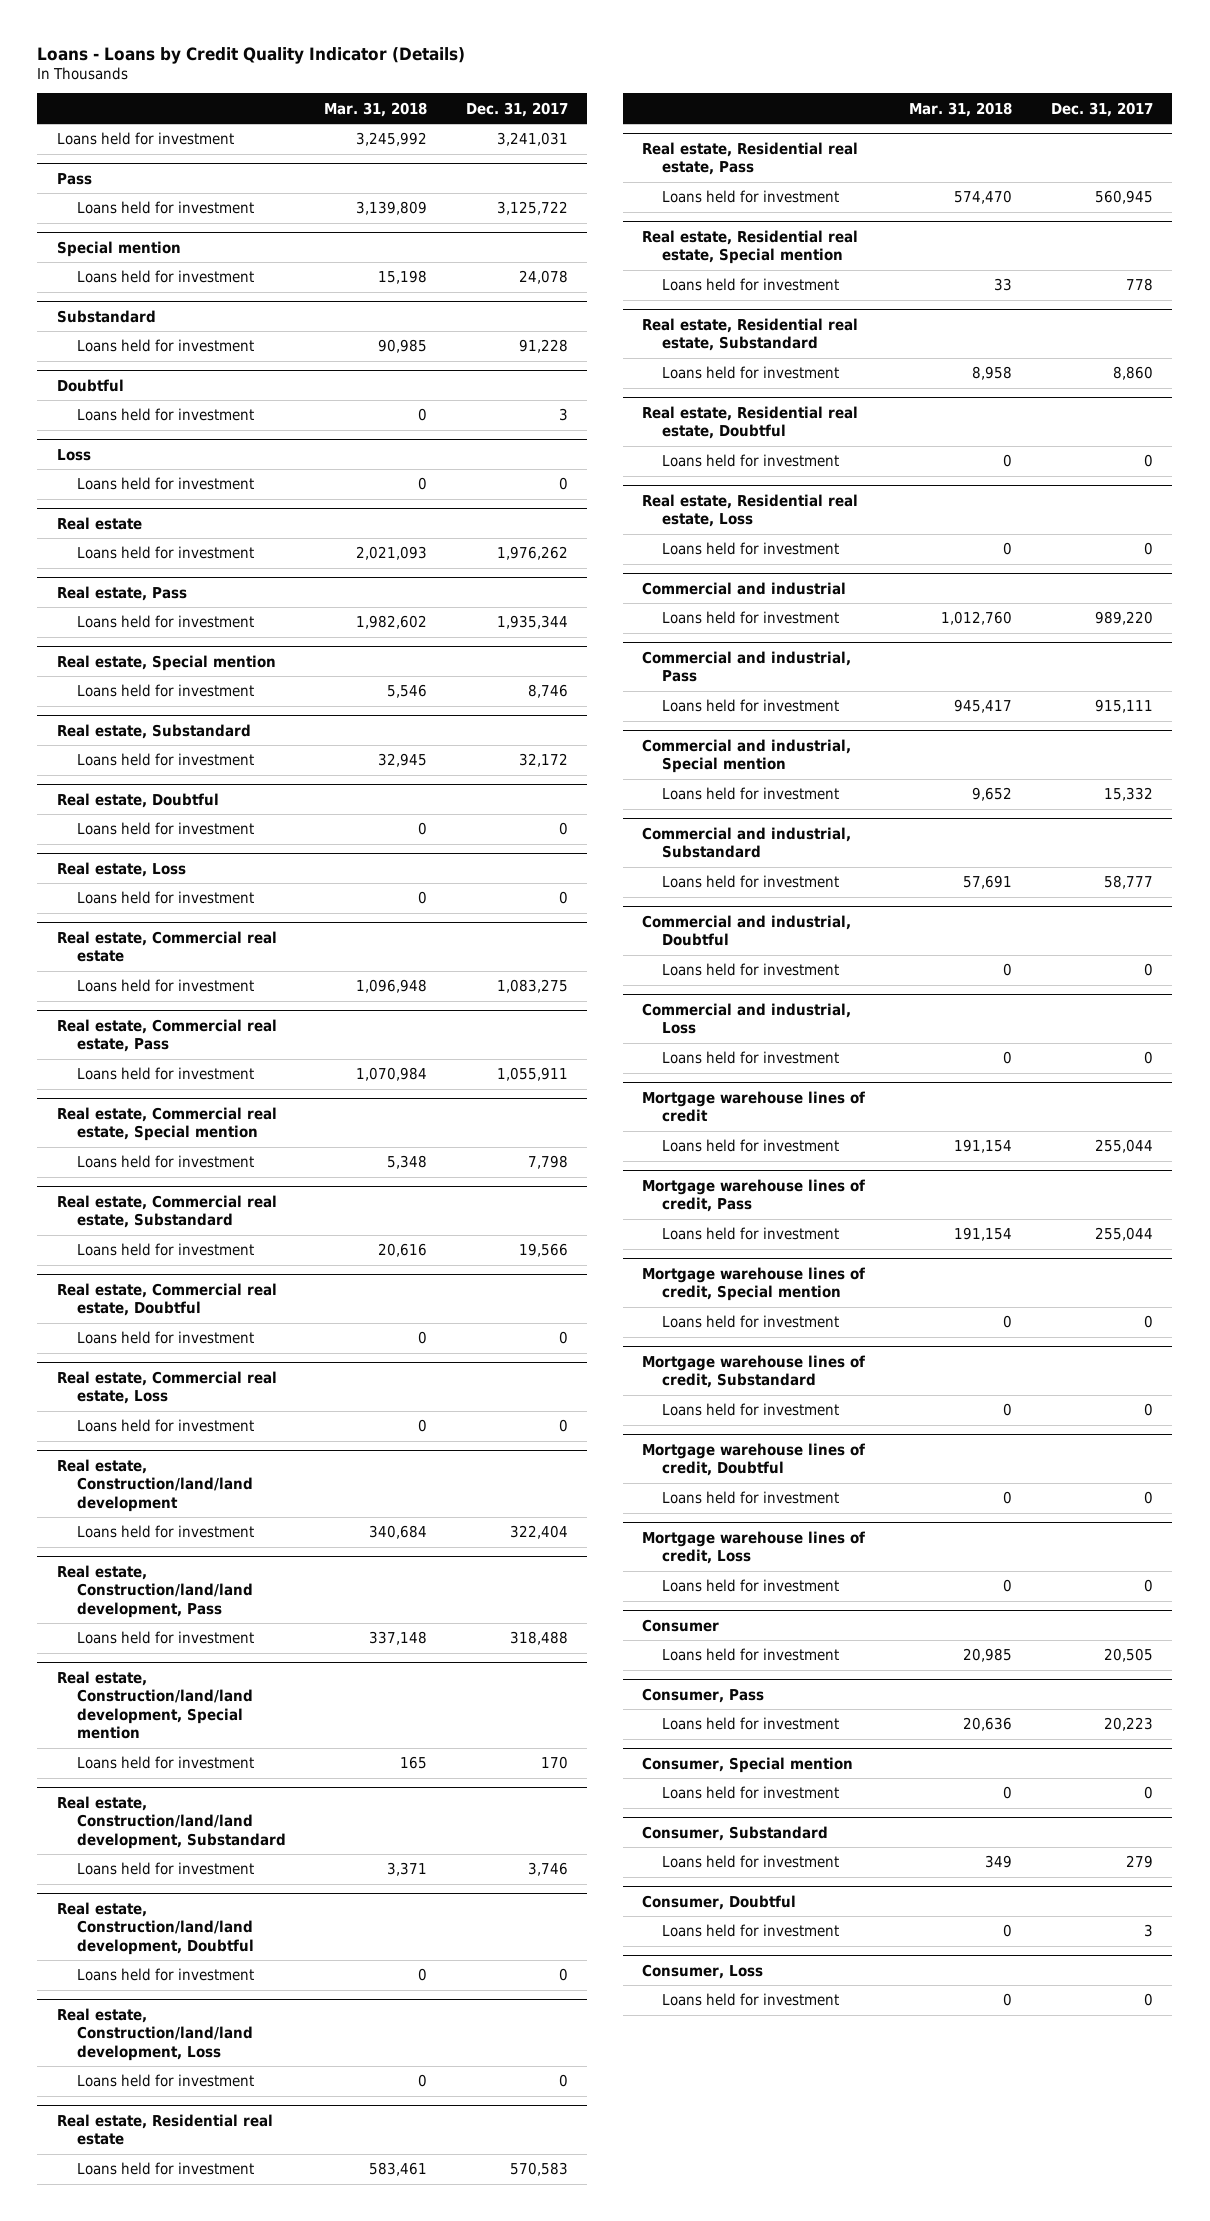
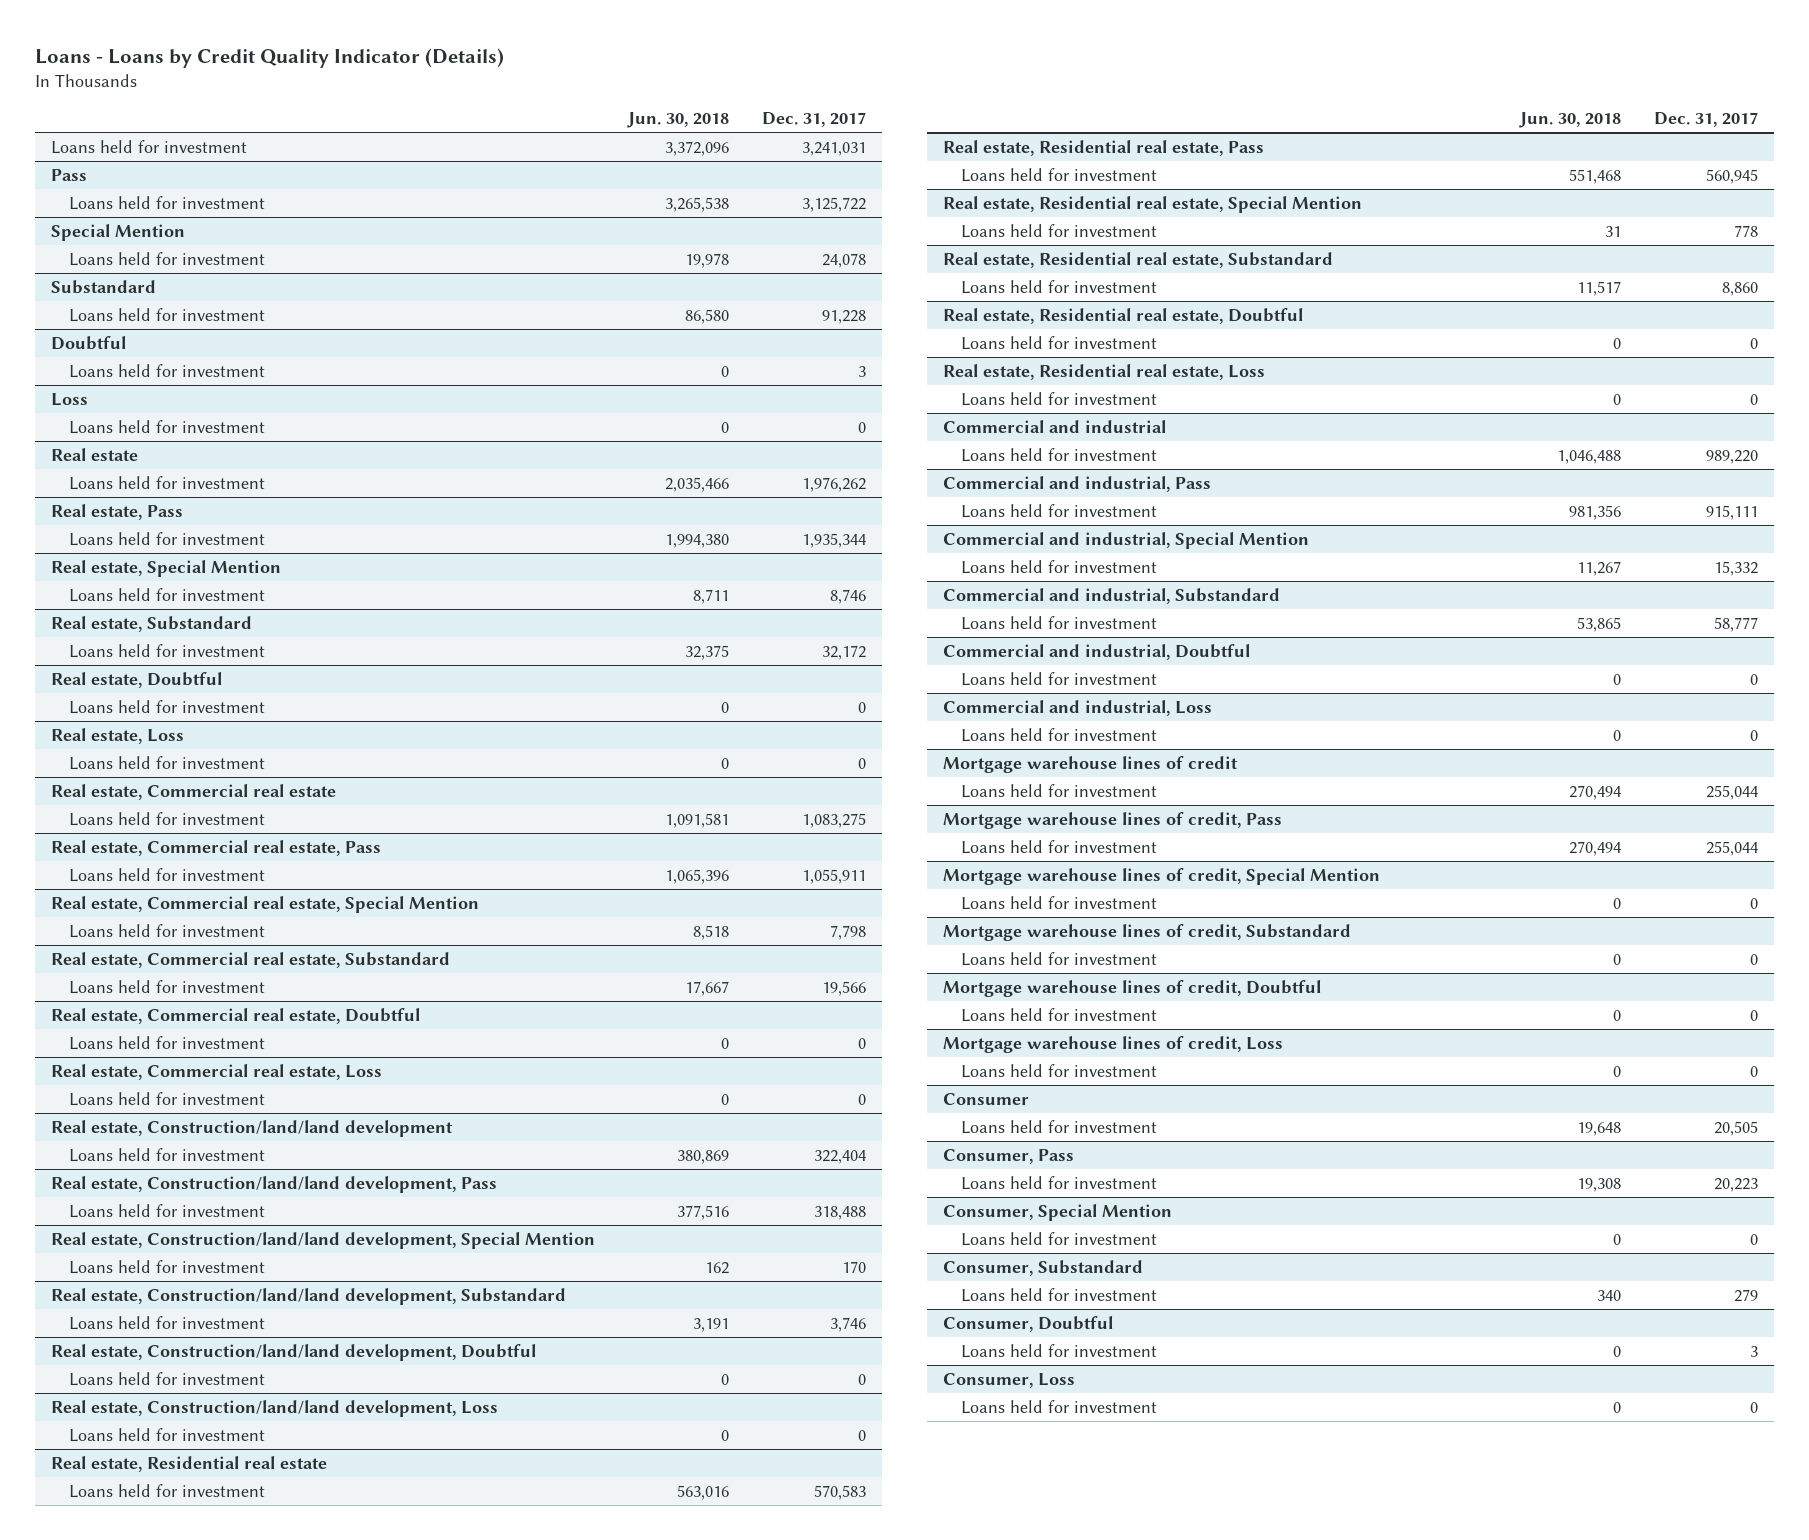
[324,101,428,117] Mar. 31, 2018 -> none
none -> [627,112,730,129] Jun. 30, 2018
[56,240,181,257] Special mention -> [51,223,186,241] Special Mention
[56,654,276,671] Real estate, Special mention -> [51,559,282,577] Real estate, Special Mention
[56,1106,277,1142] Real estate, Commercial real estate, Special mention -> [51,895,480,913] Real estate, Commercial real estate, Special Mention
[56,1670,253,1740] Real estate, Construction/land/land development, Special mention -> [51,1231,596,1249] Real estate, Construction/land/land development, Special Mention
[641,229,858,265] Real estate, Residential real estate, Special mention -> [943,195,1363,213] Real estate, Residential real estate, Special Mention
[641,738,851,774] Commercial and industrial, Special mention -> [943,531,1310,549] Commercial and industrial, Special Mention
[641,1266,865,1302] Mortgage warehouse lines of credit, Special mention -> [943,867,1381,885] Mortgage warehouse lines of credit, Special Mention
[641,1756,853,1773] Consumer, Special mention -> [943,1203,1173,1221] Consumer, Special Mention

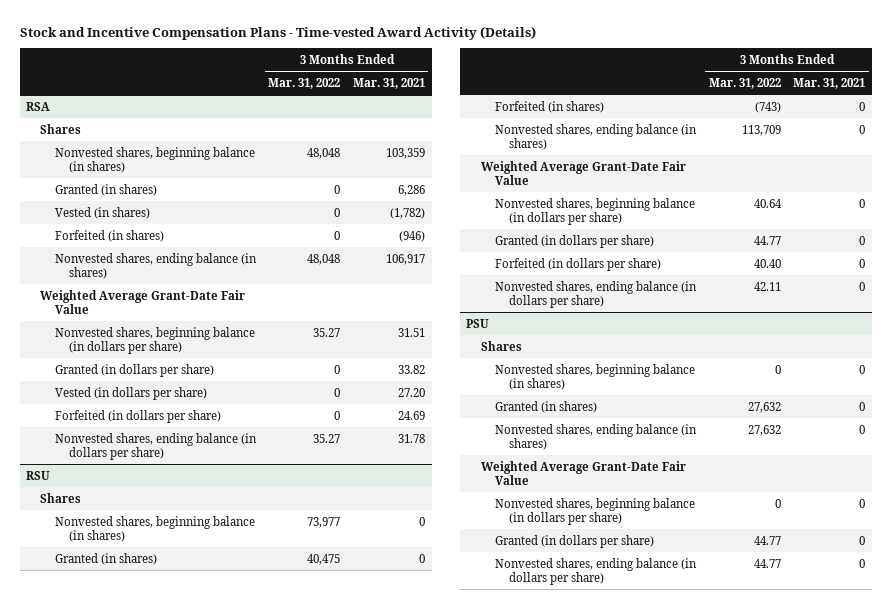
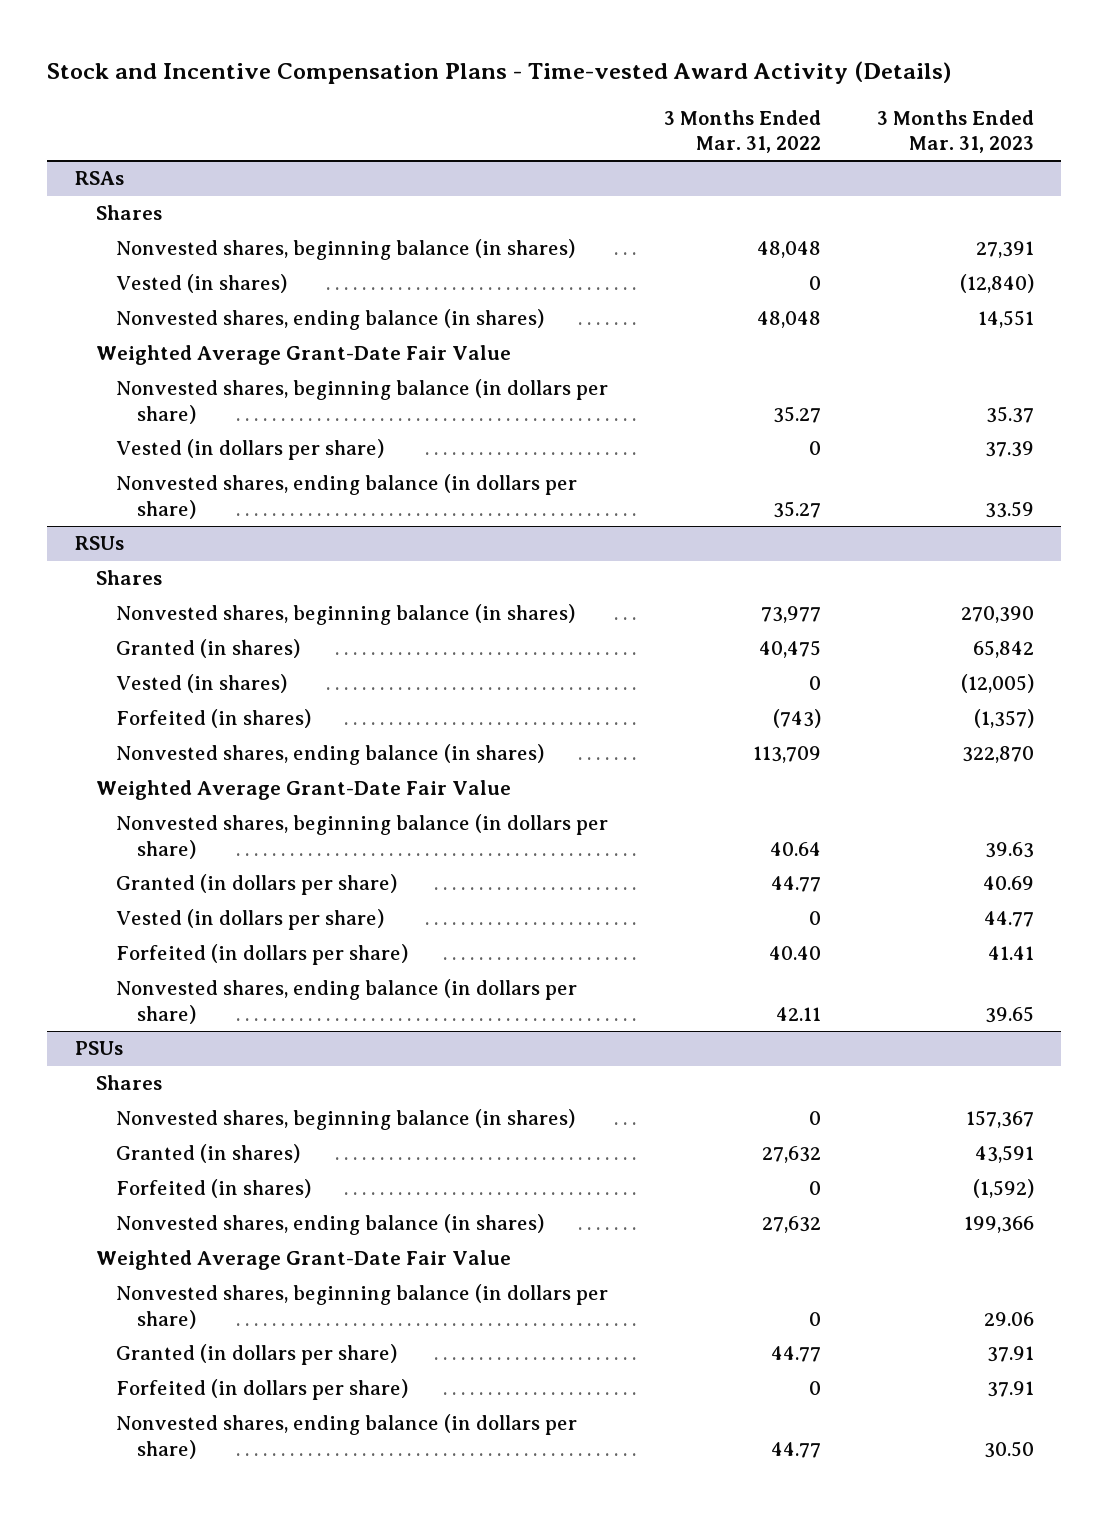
[353,77,426,89] Mar. 31, 2021 -> none
none -> [876,109,1034,153] 3 Months Ended Mar. 31, 2023
[25,101,50,111] RSA -> [75,171,125,186] RSAs
[54,183,157,196] Granted (in shares) -> none
[54,229,164,242] Forfeited (in shares) -> none
[54,363,214,377] Granted (in dollars per share) -> none
[54,409,221,423] Forfeited (in dollars per share) -> none
[25,470,50,480] RSU -> [75,536,125,551] RSUs
none -> [116,674,288,694] Vested (in shares)
none -> [116,909,385,931] Vested (in dollars per share)
[466,318,490,328] PSU -> [75,1041,124,1056] PSUs
none -> [116,1179,312,1199] Forfeited (in shares)
none -> [116,1379,409,1401] Forfeited (in dollars per share)

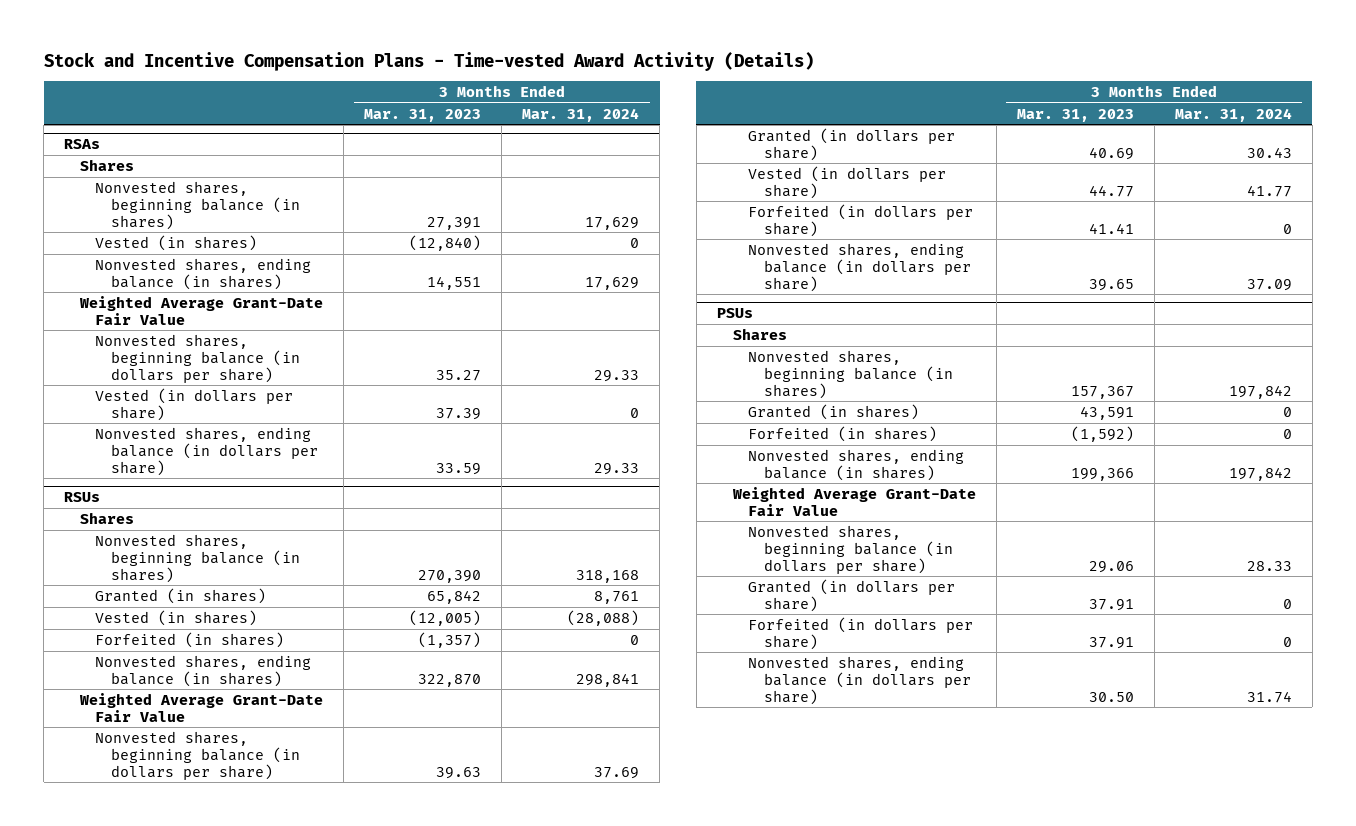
[663,109,821,153] 3 Months Ended Mar. 31, 2022 -> none
none -> [522,107,640,122] Mar. 31, 2024
[985,405,1034,423] 35.37 -> [436,369,482,381] 35.27

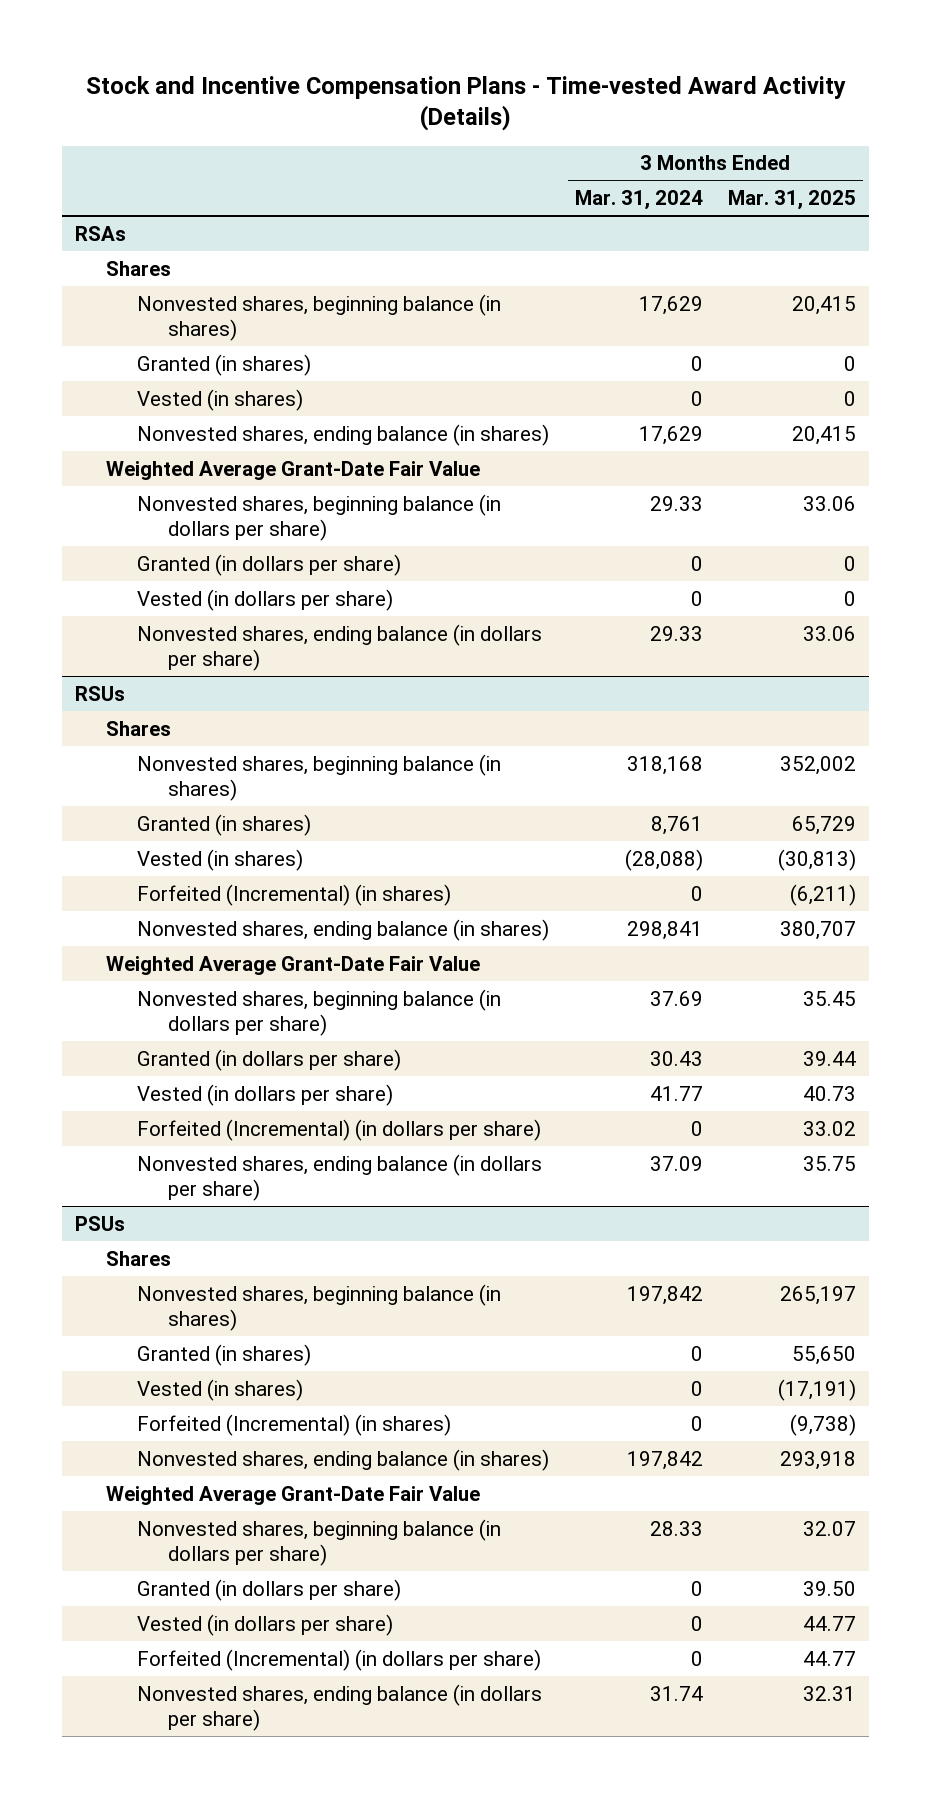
[364,108,482,122] Mar. 31, 2023 -> none
none -> [728,189,857,210] Mar. 31, 2025
none -> [136,353,311,376] Granted (in shares)
none -> [136,553,401,576] Granted (in dollars per share)
[95,631,285,648] Forfeited (in shares) -> [136,883,451,906] Forfeited (Incremental) (in shares)
[748,203,974,237] Forfeited (in dollars per share) -> [136,1118,541,1141] Forfeited (Incremental) (in dollars per share)
none -> [136,1378,303,1401] Vested (in shares)
[748,425,938,442] Forfeited (in shares) -> [136,1413,451,1436] Forfeited (Incremental) (in shares)
none -> [136,1613,393,1636] Vested (in dollars per share)
[748,616,974,650] Forfeited (in dollars per share) -> [136,1648,541,1671] Forfeited (Incremental) (in dollars per share)

